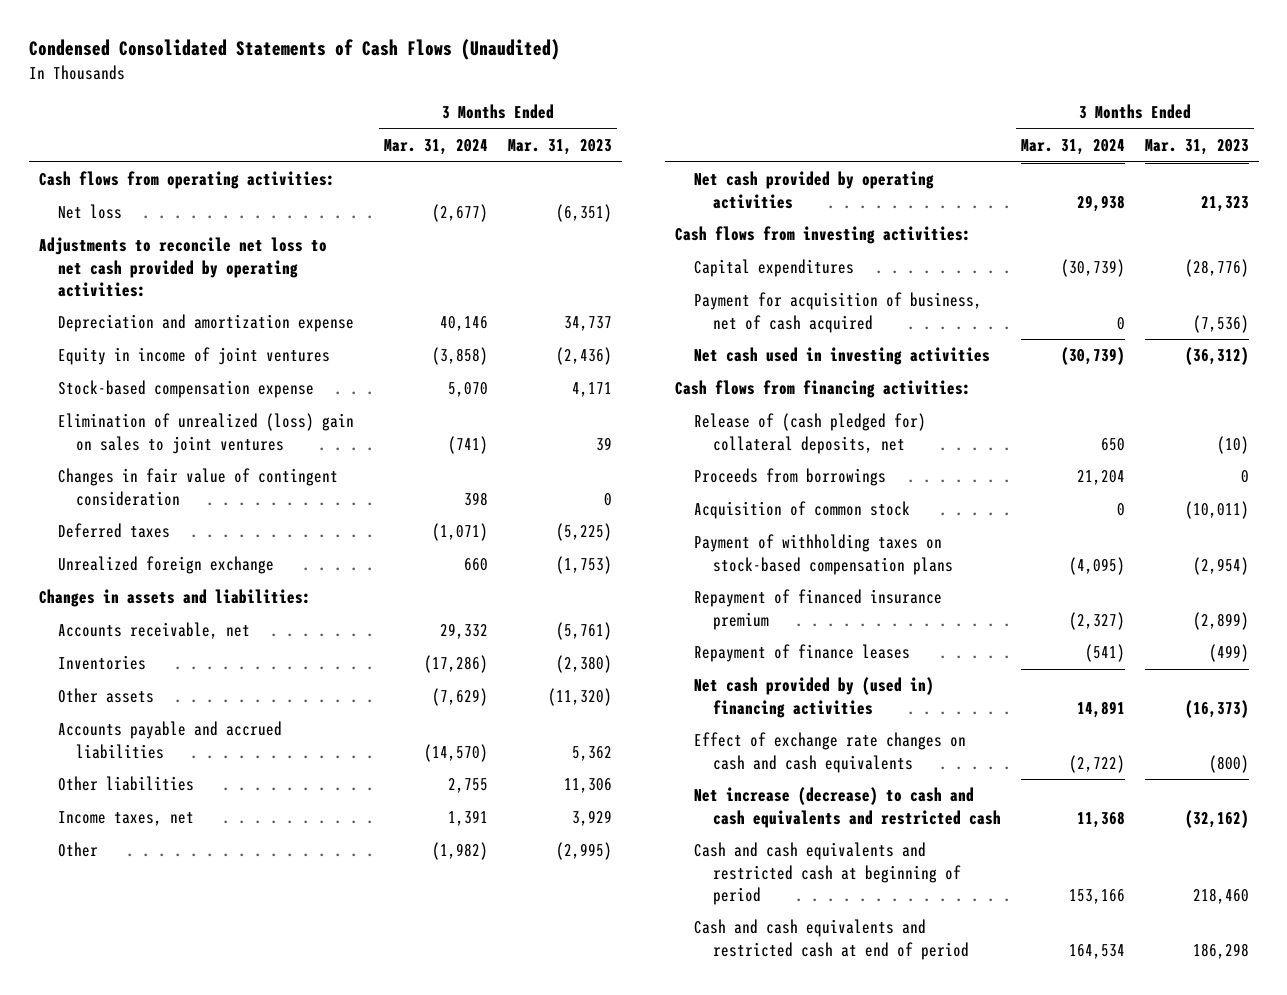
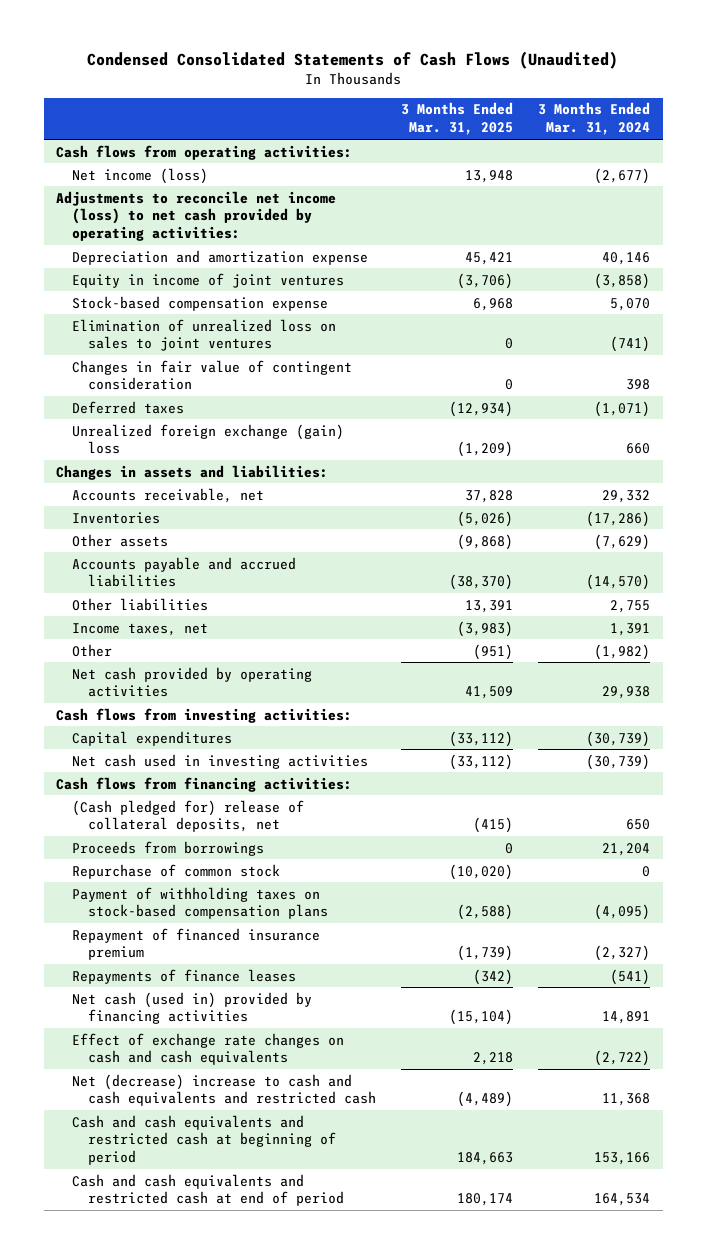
[508,139,613,156] Mar. 31, 2023 -> none
none -> [401,102,514,136] 3 Months Ended Mar. 31, 2025
[57,204,122,220] Net loss -> [72,167,209,184] Net income (loss)
[38,237,327,297] Adjustments to reconcile net loss to net cash provided by operating activities: -> [56,190,337,242] Adjustments to reconcile net income (loss) to net cash provided by operating activities:
[57,413,354,454] Elimination of unrealized (loss) gain on sales to joint ventures -> [72,318,337,352] Elimination of unrealized loss on sales to joint ventures
[57,556,274,575] Unrealized foreign exchange -> [72,423,345,455] Unrealized foreign exchange (gain) loss
[693,292,982,333] Payment for acquisition of business, net of cash acquired -> none
[693,413,926,454] Release of (cash pledged for) collateral deposits, net -> [72,799,305,833] (Cash pledged for) release of collateral deposits, net
[693,501,910,520] Acquisition of common stock -> [72,863,281,879] Repurchase of common stock
[693,644,910,663] Repayment of finance leases -> [72,968,297,984] Repayments of finance leases
[693,677,934,718] Net cash provided by (used in) financing activities -> [72,991,313,1025] Net cash (used in) provided by financing activities
[693,787,1001,828] Net increase (decrease) to cash and cash equivalents and restricted cash -> [72,1073,377,1107] Net (decrease) increase to cash and cash equivalents and restricted cash

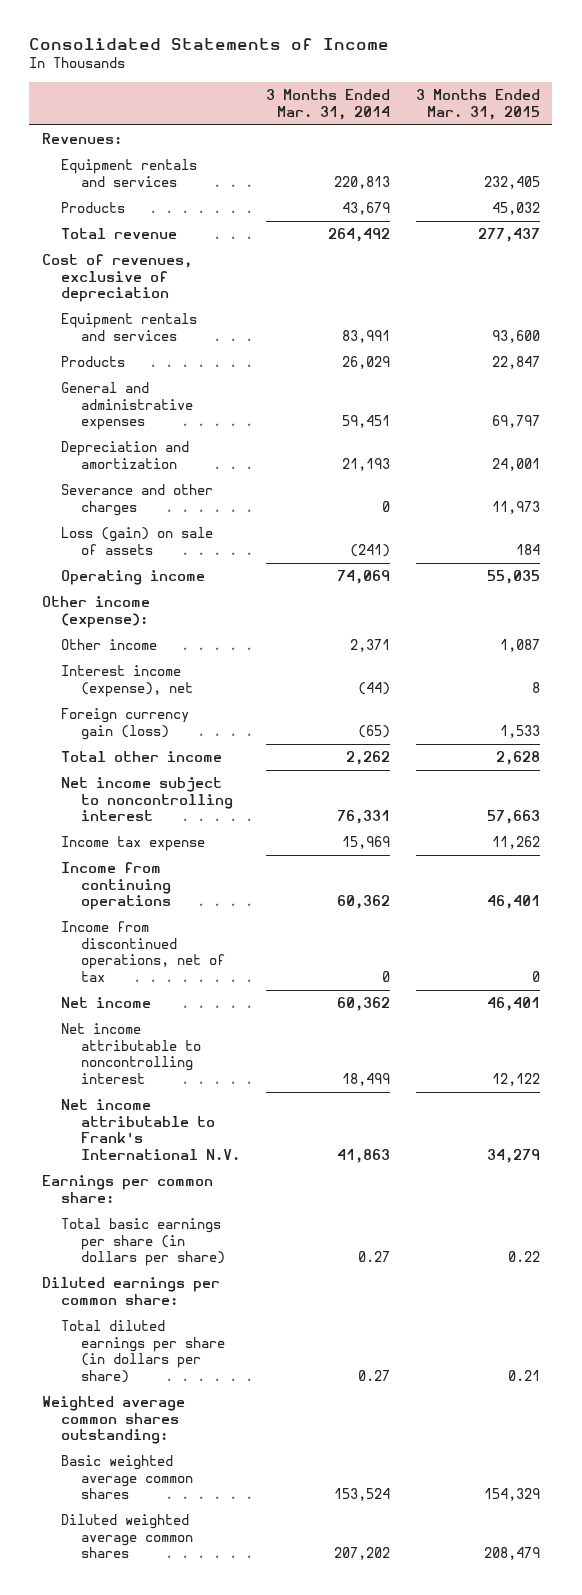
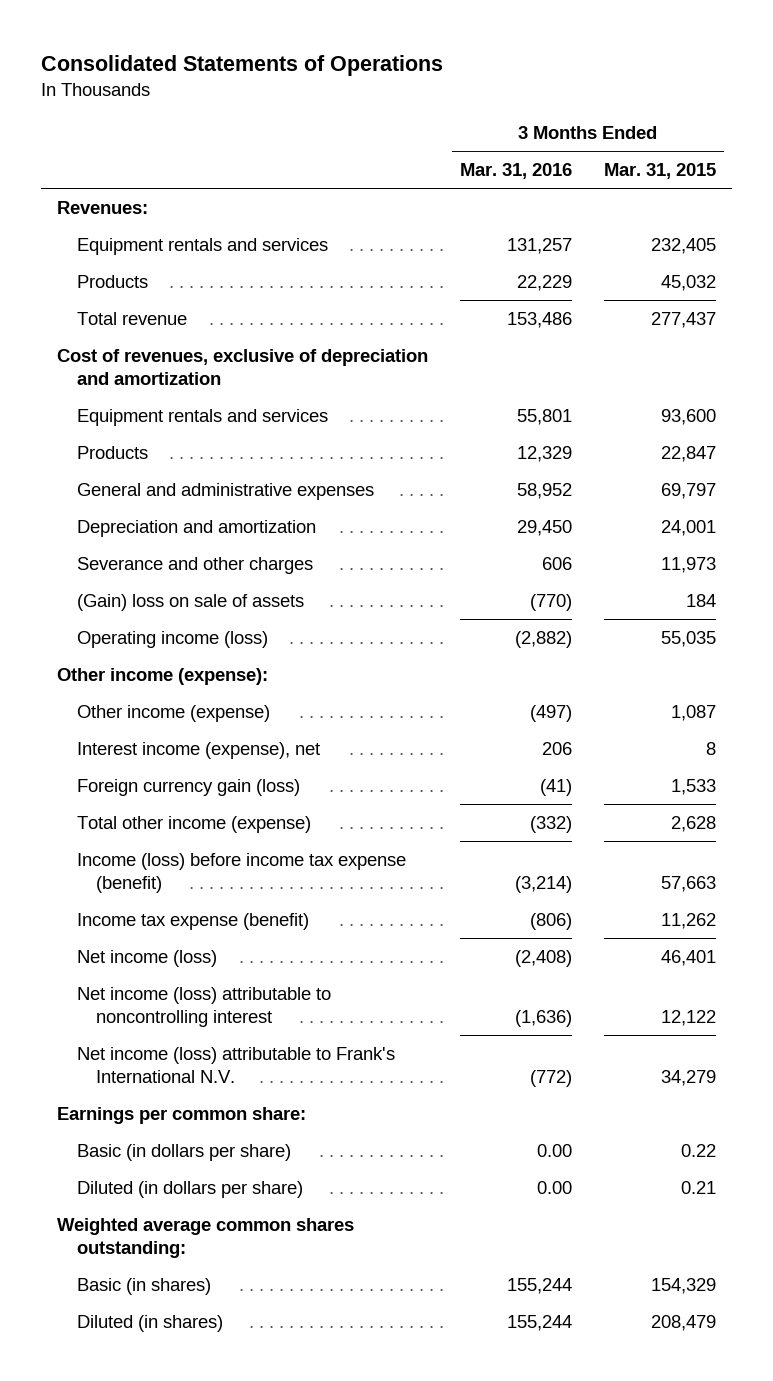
[29,38,390,51] Consolidated Statements of Income -> [41,54,444,76] Consolidated Statements of Operations
[265,89,390,120] 3 Months Ended Mar. 31, 2014 -> none
none -> [460,163,573,180] Mar. 31, 2016
[42,254,193,303] Cost of revenues, exclusive of depreciation -> [57,348,429,385] Cost of revenues, exclusive of depreciation and amortization
[61,527,214,555] Loss (gain) on sale of assets -> [76,593,304,611] (Gain) loss on sale of assets
[61,570,206,586] Operating income -> [76,630,268,648] Operating income (loss)
[61,639,158,651] Other income -> [76,704,270,722] Other income (expense)
[61,862,171,911] Income from continuing operations -> none
[61,921,225,982] Income from discontinued operations, net of tax -> none
[61,751,223,763] Total other income -> [76,815,311,833] Total other income (expense)
[61,777,233,822] Net income subject to noncontrolling interest -> [76,852,406,893] Income (loss) before income tax expense (benefit)
[61,836,206,852] Income tax expense -> [76,912,309,930] Income tax expense (benefit)
[61,997,152,1009] Net income -> [76,949,217,967] Net income (loss)
[61,1023,201,1084] Net income attributable to noncontrolling interest -> [76,986,331,1027] Net income (loss) attributable to noncontrolling interest
[61,1099,240,1160] Net income attributable to Frank's International N.V. -> [76,1046,395,1083] Net income (loss) attributable to Frank's International N.V.
[42,1277,221,1305] Diluted earnings per common share: -> none
[61,1218,225,1267] Total basic earnings per share (in dollars per share) -> [76,1143,291,1161] Basic (in dollars per share)
[61,1320,225,1383] Total diluted earnings per share (in dollars per share) -> [76,1180,303,1198] Diluted (in dollars per share)
[61,1455,193,1500] Basic weighted average common shares -> [76,1277,211,1295] Basic (in shares)
[61,1514,193,1559] Diluted weighted average common shares -> [76,1314,223,1332] Diluted (in shares)

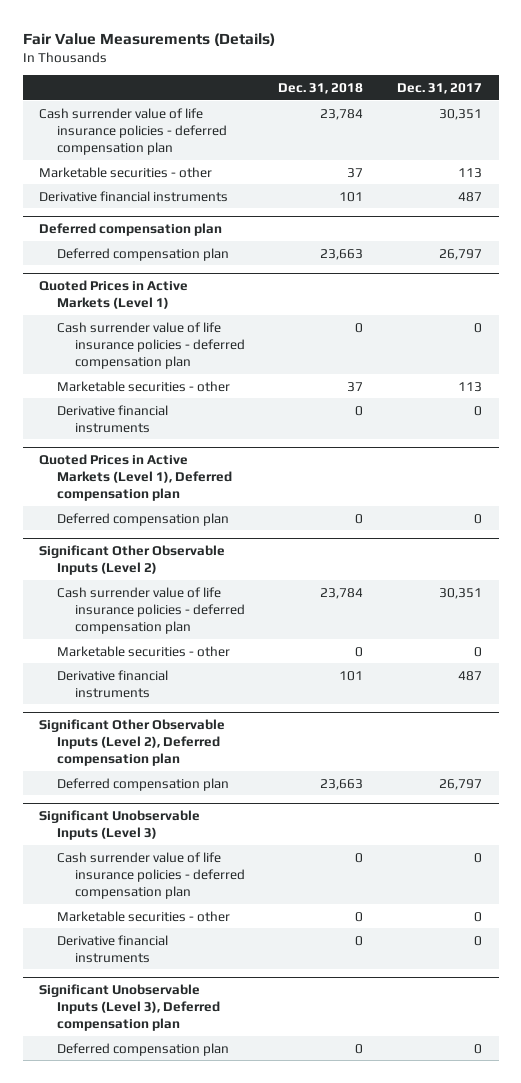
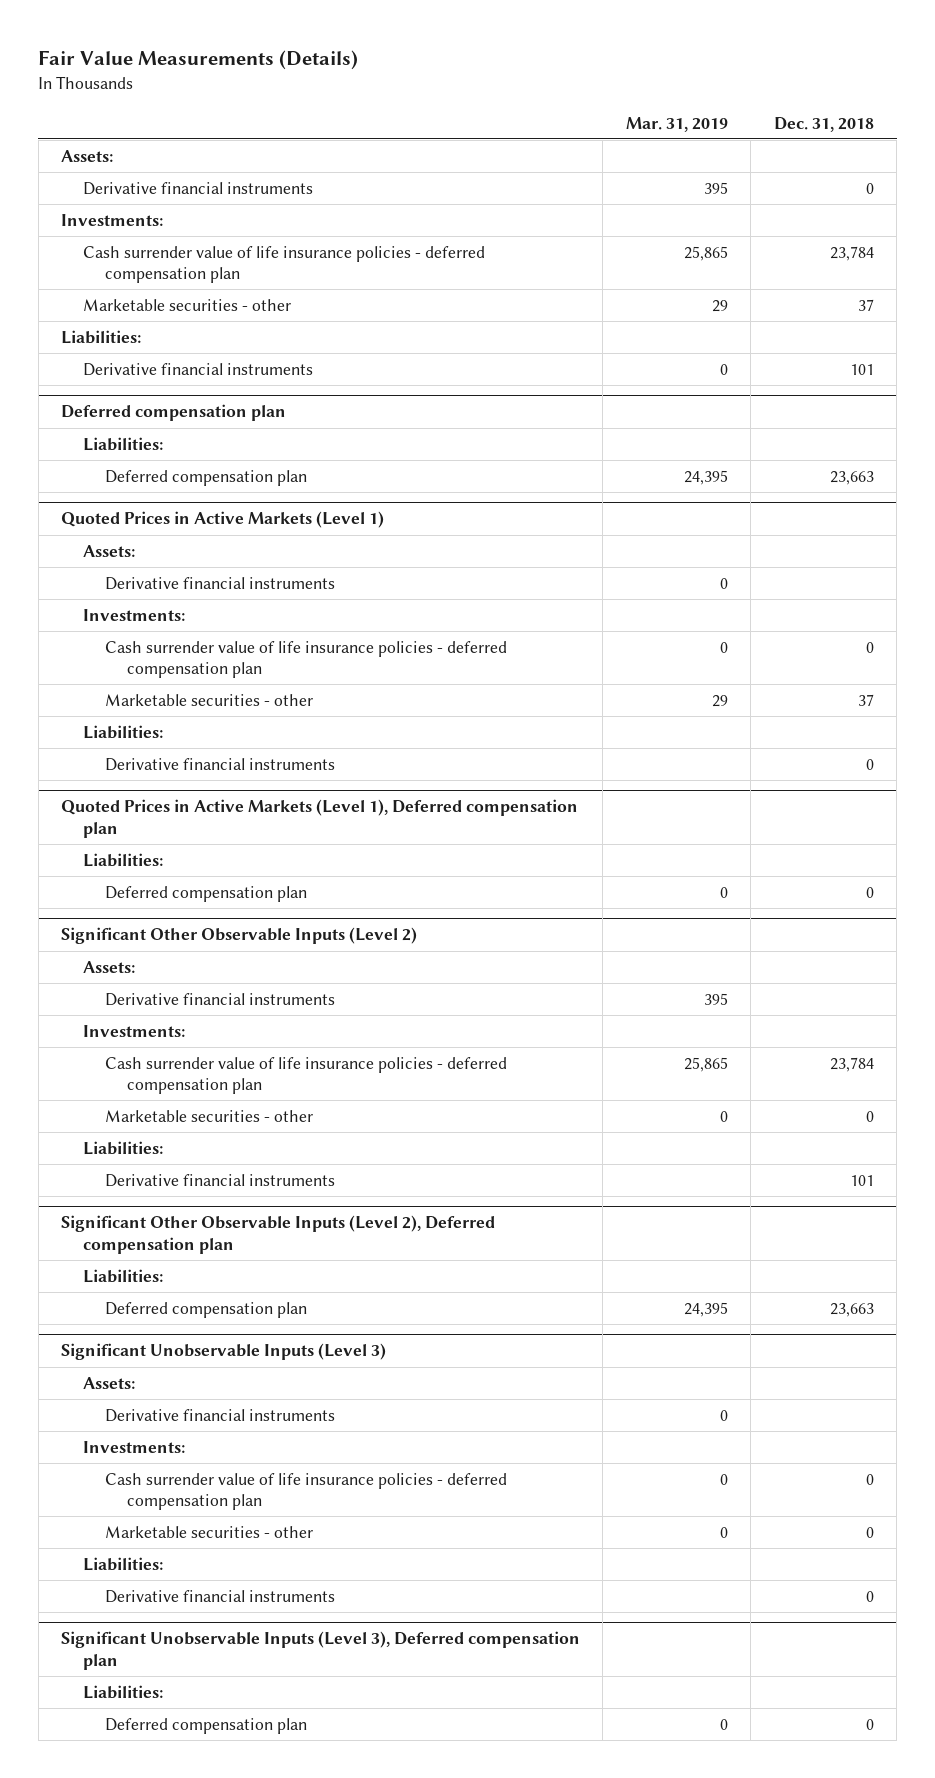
[396,82,482,94] Dec. 31, 2017 -> none
none -> [625,116,728,132] Mar. 31, 2019
none -> [61,149,114,162] Assets:
none -> [82,181,313,195] Derivative financial instruments
none -> [61,213,164,226] Investments:
none -> [61,329,142,344] Liabilities:
none -> [82,436,163,451] Liabilities:
none -> [82,544,135,557] Assets:
none -> [104,576,335,590] Derivative financial instruments
none -> [82,608,185,621] Investments:
none -> [82,724,163,739] Liabilities:
none -> [82,852,163,867] Liabilities:
none -> [82,960,135,973] Assets:
none -> [104,992,335,1006] Derivative financial instruments
none -> [82,1024,185,1037] Investments:
none -> [82,1140,163,1155] Liabilities:
none -> [82,1268,163,1283] Liabilities:
none -> [82,1376,135,1389] Assets:
none -> [104,1408,335,1422] Derivative financial instruments
none -> [82,1440,185,1453] Investments:
none -> [82,1556,163,1571] Liabilities:
none -> [82,1684,163,1699] Liabilities:

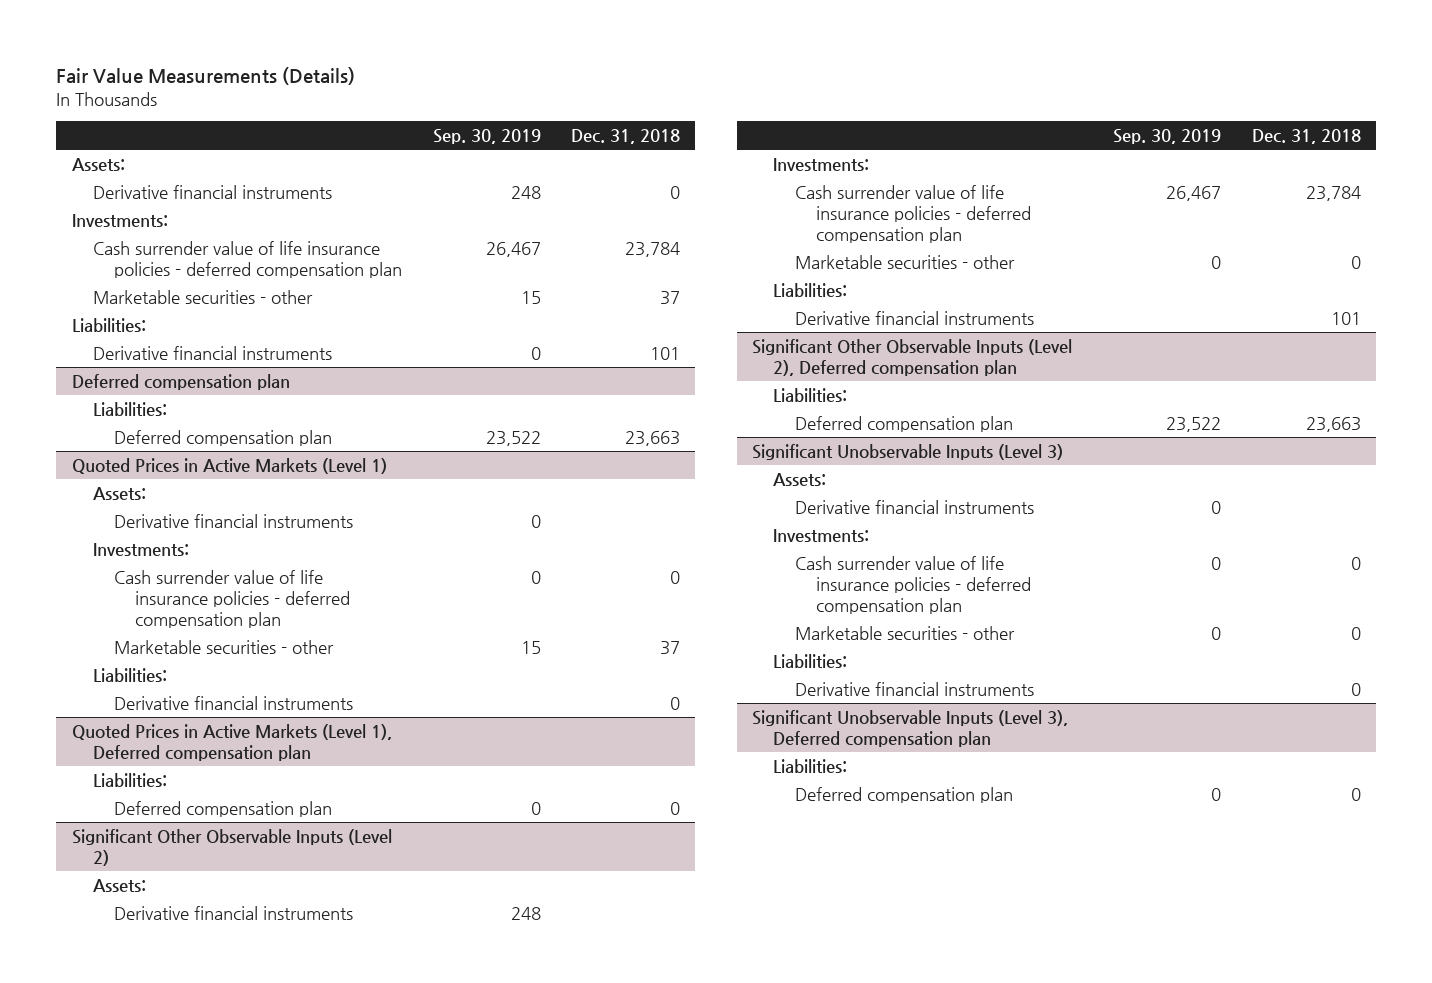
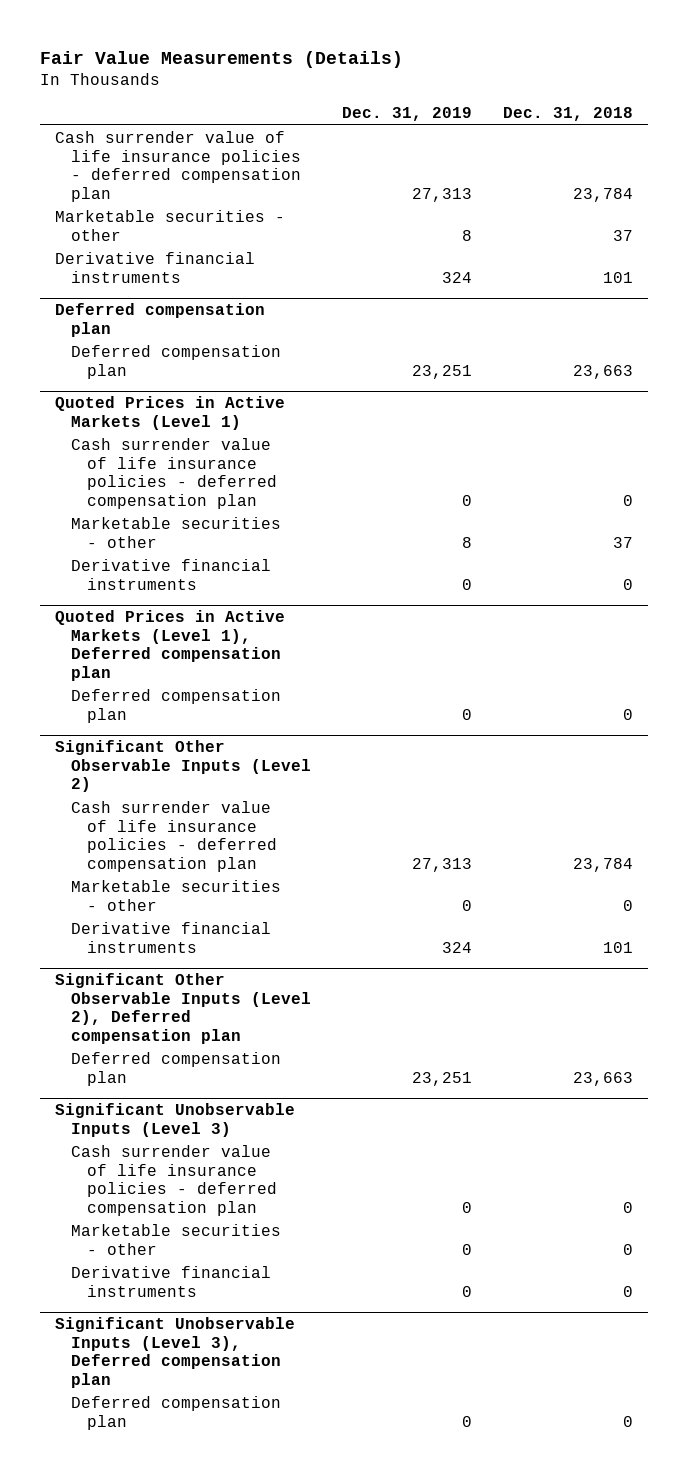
[432,128,541,144] Sep. 30, 2019 -> none
none -> [342,107,473,122] Dec. 31, 2019
[71,157,125,171] Assets: -> none
[92,184,332,199] Derivative financial instruments -> none
[71,213,168,227] Investments: -> none
[71,317,146,332] Liabilities: -> none
[92,401,167,416] Liabilities: -> none
[92,486,146,500] Assets: -> none
[114,513,354,528] Derivative financial instruments -> none
[92,542,189,556] Investments: -> none
[92,667,167,682] Liabilities: -> none
[92,772,167,787] Liabilities: -> none
[92,878,146,892] Assets: -> none
[114,905,354,920] Derivative financial instruments -> none
[773,157,870,171] Investments: -> none
[773,282,848,297] Liabilities: -> none
[773,387,848,402] Liabilities: -> none
[773,472,827,486] Assets: -> none
[794,499,1034,514] Derivative financial instruments -> none
[773,528,870,542] Investments: -> none
[773,653,848,668] Liabilities: -> none
[773,758,848,773] Liabilities: -> none

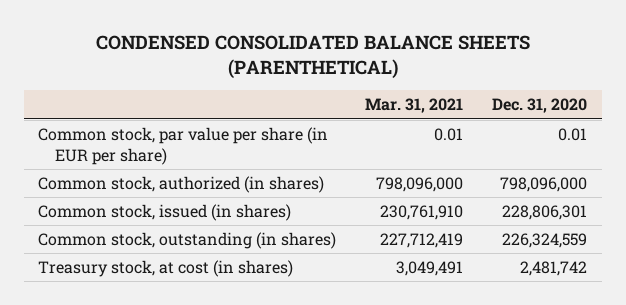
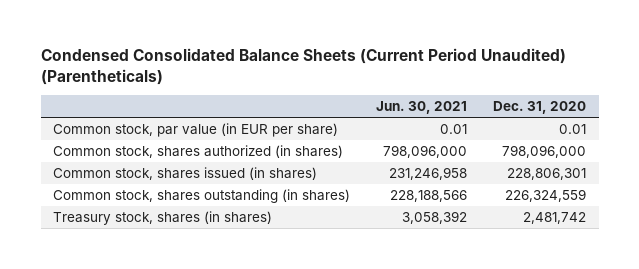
[95,34,530,79] CONDENSED CONSOLIDATED BALANCE SHEETS (PARENTHETICAL) -> [40,48,566,85] Condensed Consolidated Balance Sheets (Current Period Unaudited) (Parentheticals)
[365,98,464,114] Mar. 31, 2021 -> none
none -> [376,101,468,115] Jun. 30, 2021
[38,127,329,165] Common stock, par value per share (in EUR per share) -> [53,122,339,137] Common stock, par value (in EUR per share)
[38,176,325,194] Common stock, authorized (in shares) -> [53,144,344,158] Common stock, shares authorized (in shares)
[38,204,292,222] Common stock, issued (in shares) -> [53,166,318,180] Common stock, shares issued (in shares)
[38,232,337,250] Common stock, outstanding (in shares) -> [53,188,351,203] Common stock, shares outstanding (in shares)
[38,260,294,278] Treasury stock, at cost (in shares) -> [53,210,273,225] Treasury stock, shares (in shares)

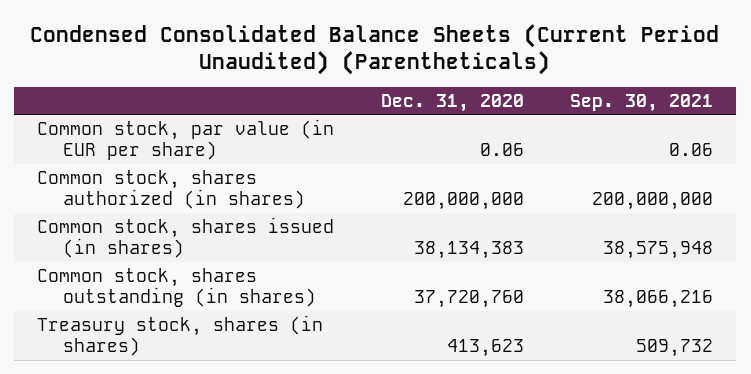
[376,101,468,115] Jun. 30, 2021 -> none
none -> [570,93,714,112] Sep. 30, 2021
[558,123,586,134] 0.01 -> [479,143,524,157] 0.06
[501,144,586,158] 798,096,000 -> [402,192,524,211] 200,000,000
[506,167,586,180] 228,806,301 -> [413,241,524,260] 38,134,383
[504,188,586,202] 226,324,559 -> [413,290,524,309] 37,720,760
[522,211,586,224] 2,481,742 -> [446,339,524,358] 413,623

